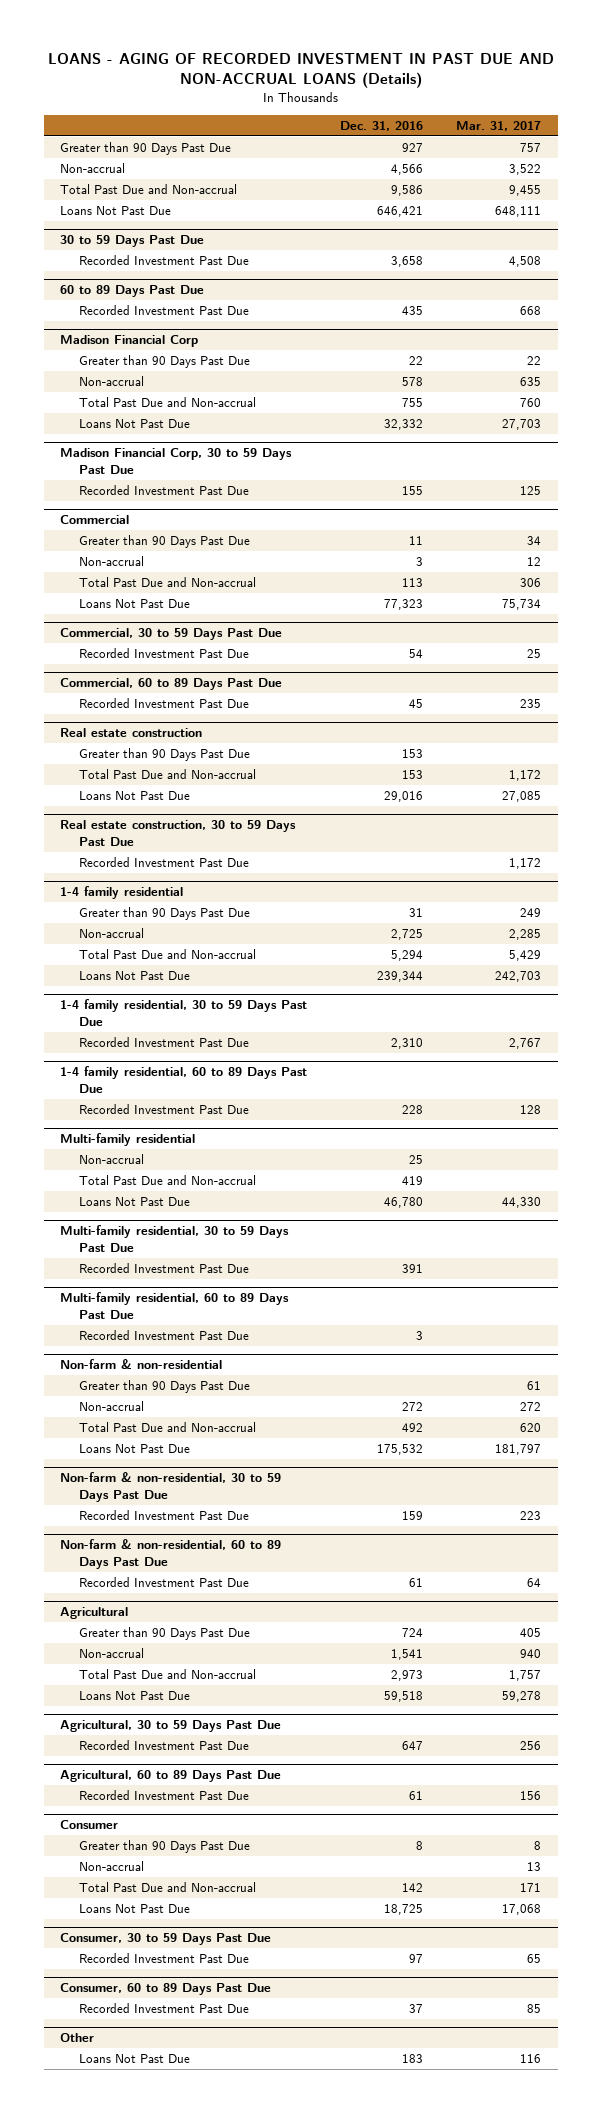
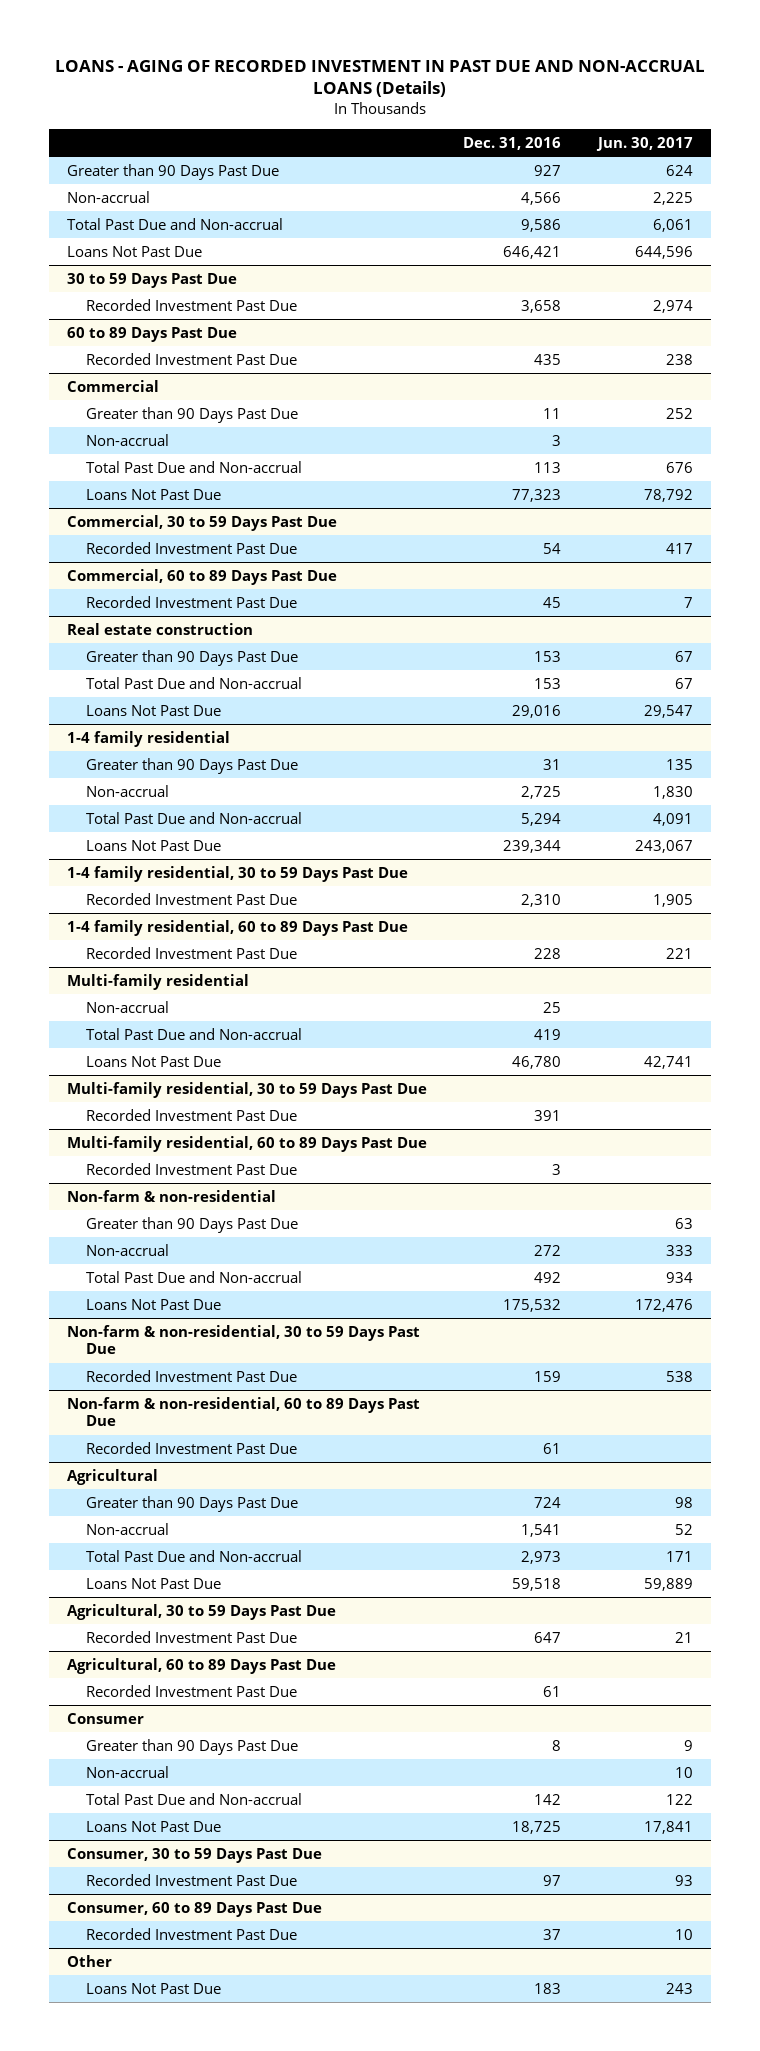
[456,120,542,131] Mar. 31, 2017 -> none
none -> [595,136,693,151] Jun. 30, 2017
[60,335,199,348] Madison Financial Corp -> none
[78,354,250,368] Greater than 90 Days Past Due -> none
[78,375,144,386] Non-accrual -> none
[78,396,256,407] Total Past Due and Non-accrual -> none
[78,418,190,428] Loans Not Past Due -> none
[60,448,293,474] Madison Financial Corp, 30 to 59 Days Past Due -> none
[78,484,249,495] Recorded Investment Past Due -> none
[60,820,297,846] Real estate construction, 30 to 59 Days Past Due -> none
[78,856,249,867] Recorded Investment Past Due -> none

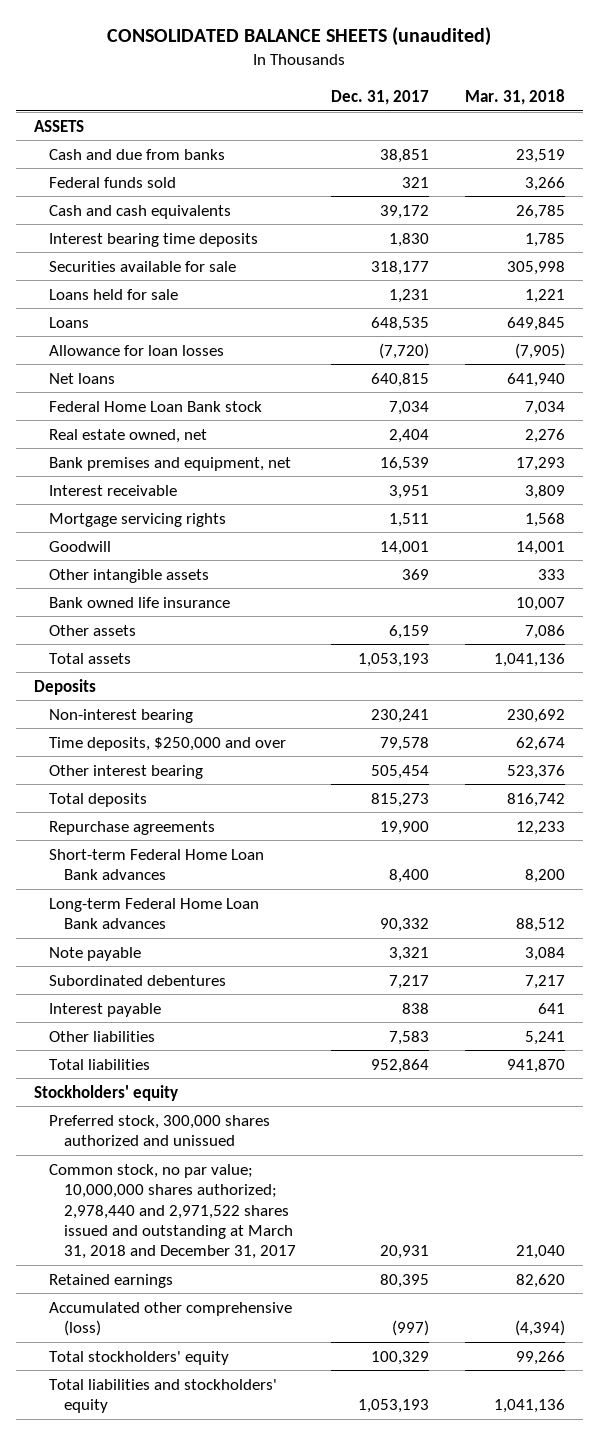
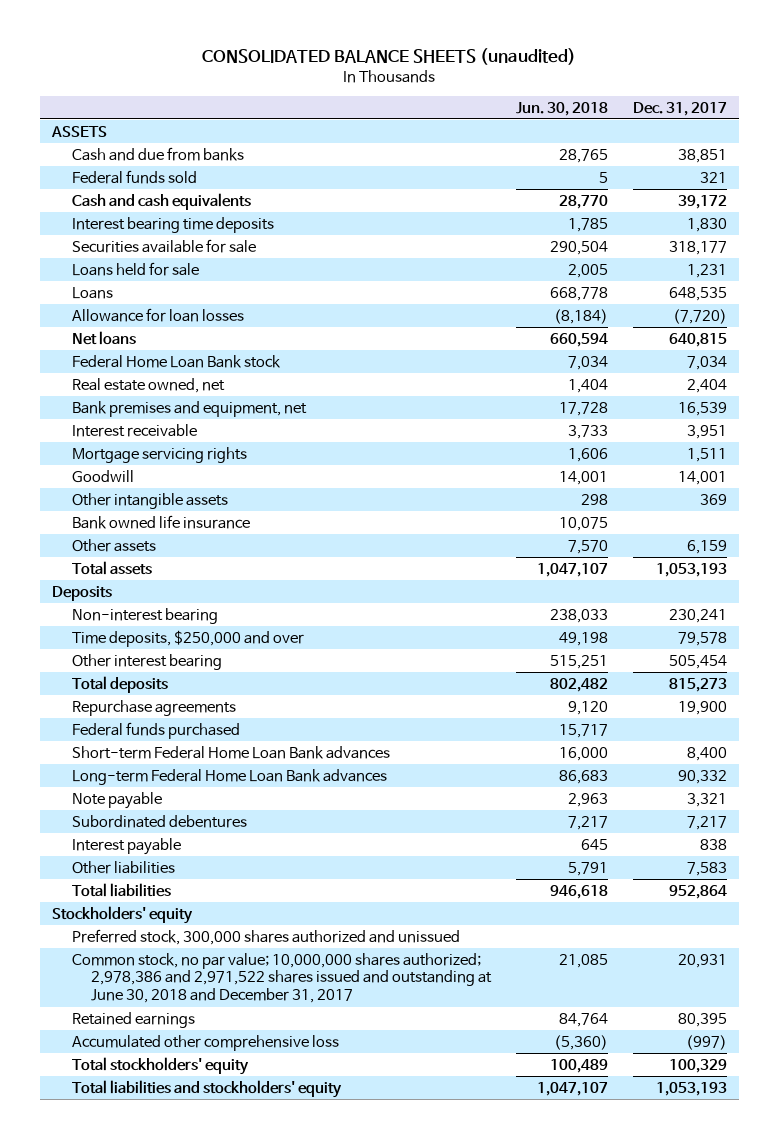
[465,89,566,106] Mar. 31, 2018 -> none
none -> [515,101,608,116] Jun. 30, 2018
none -> [71,721,240,739] Federal funds purchased
[48,1163,296,1260] Common stock, no par value; 10,000,000 shares authorized; 2,978,440 and 2,971,522 shares issued and outstanding at March 31, 2018 and December 31, 2017 -> [71,952,493,1004] Common stock, no par value; 10,000,000 shares authorized; 2,978,386 and 2,971,522 shares issued and outstanding at June 30, 2018 and December 31, 2017
[48,1301,292,1337] Accumulated other comprehensive (loss) -> [71,1034,339,1051] Accumulated other comprehensive loss

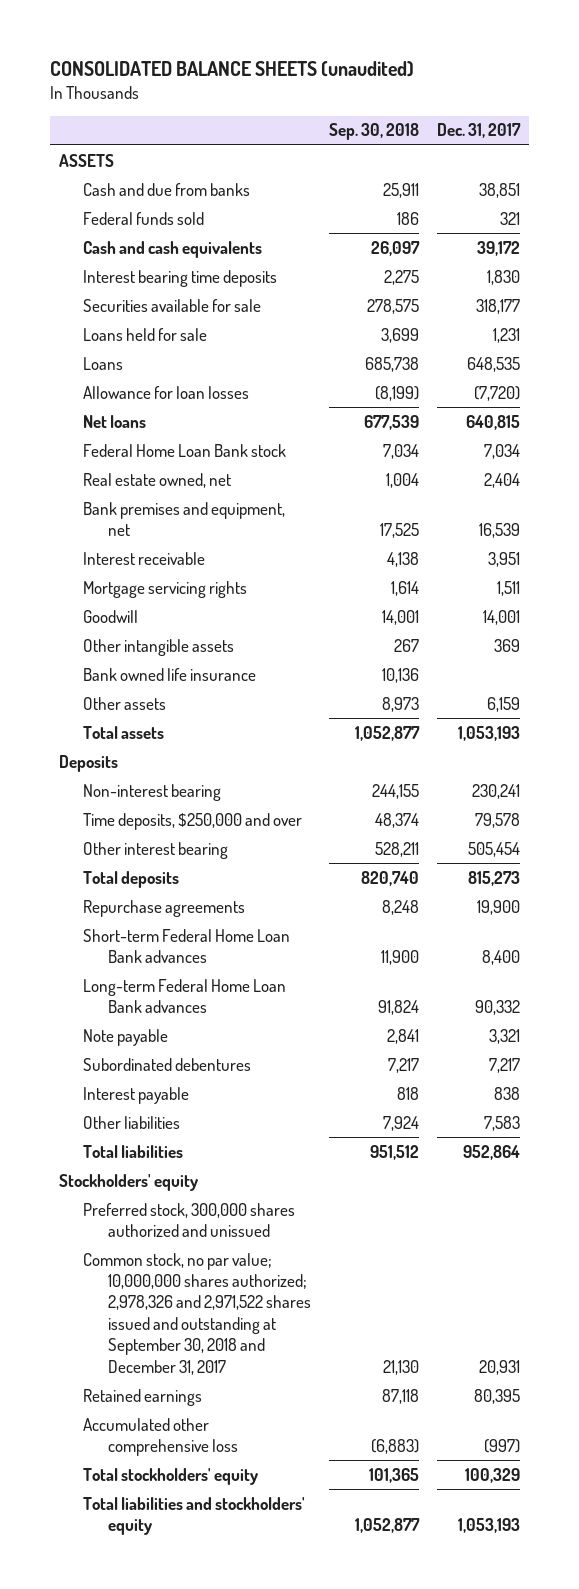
[515,101,608,116] Jun. 30, 2018 -> none
none -> [328,123,419,141] Sep. 30, 2018
[71,721,240,739] Federal funds purchased -> none
[71,952,493,1004] Common stock, no par value; 10,000,000 shares authorized; 2,978,386 and 2,971,522 shares issued and outstanding at June 30, 2018 and December 31, 2017 -> [83,1252,311,1375] Common stock, no par value; 10,000,000 shares authorized; 2,978,326 and 2,971,522 shares issued and outstanding at September 30, 2018 and December 31, 2017

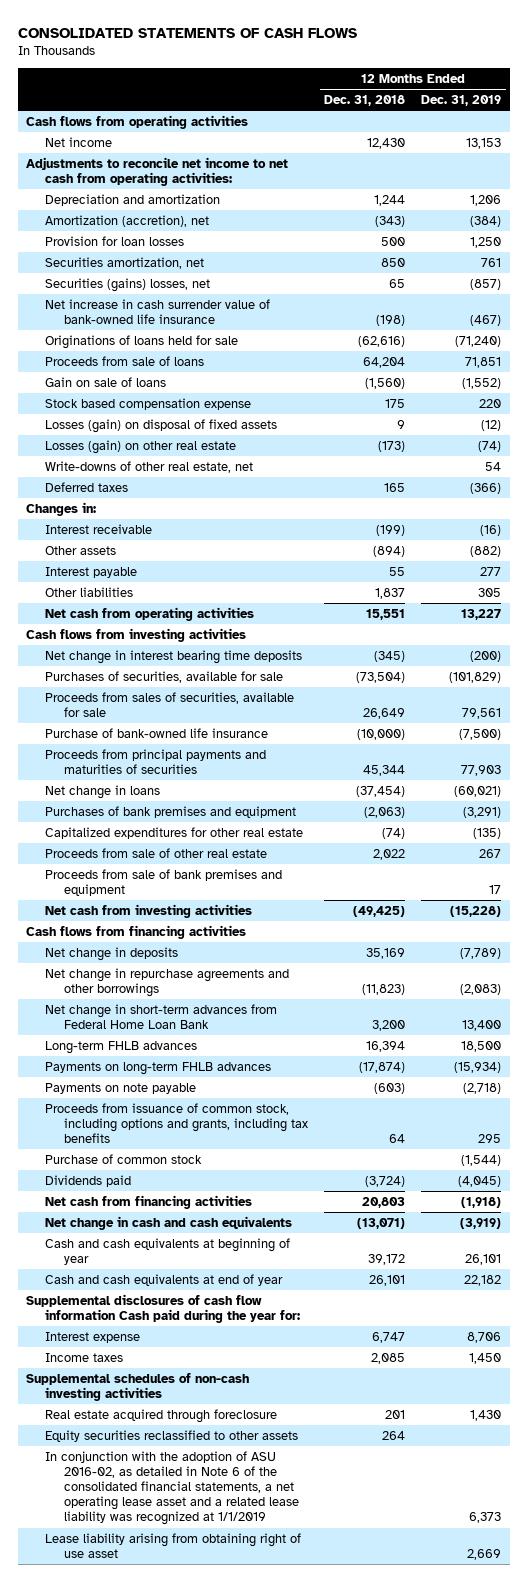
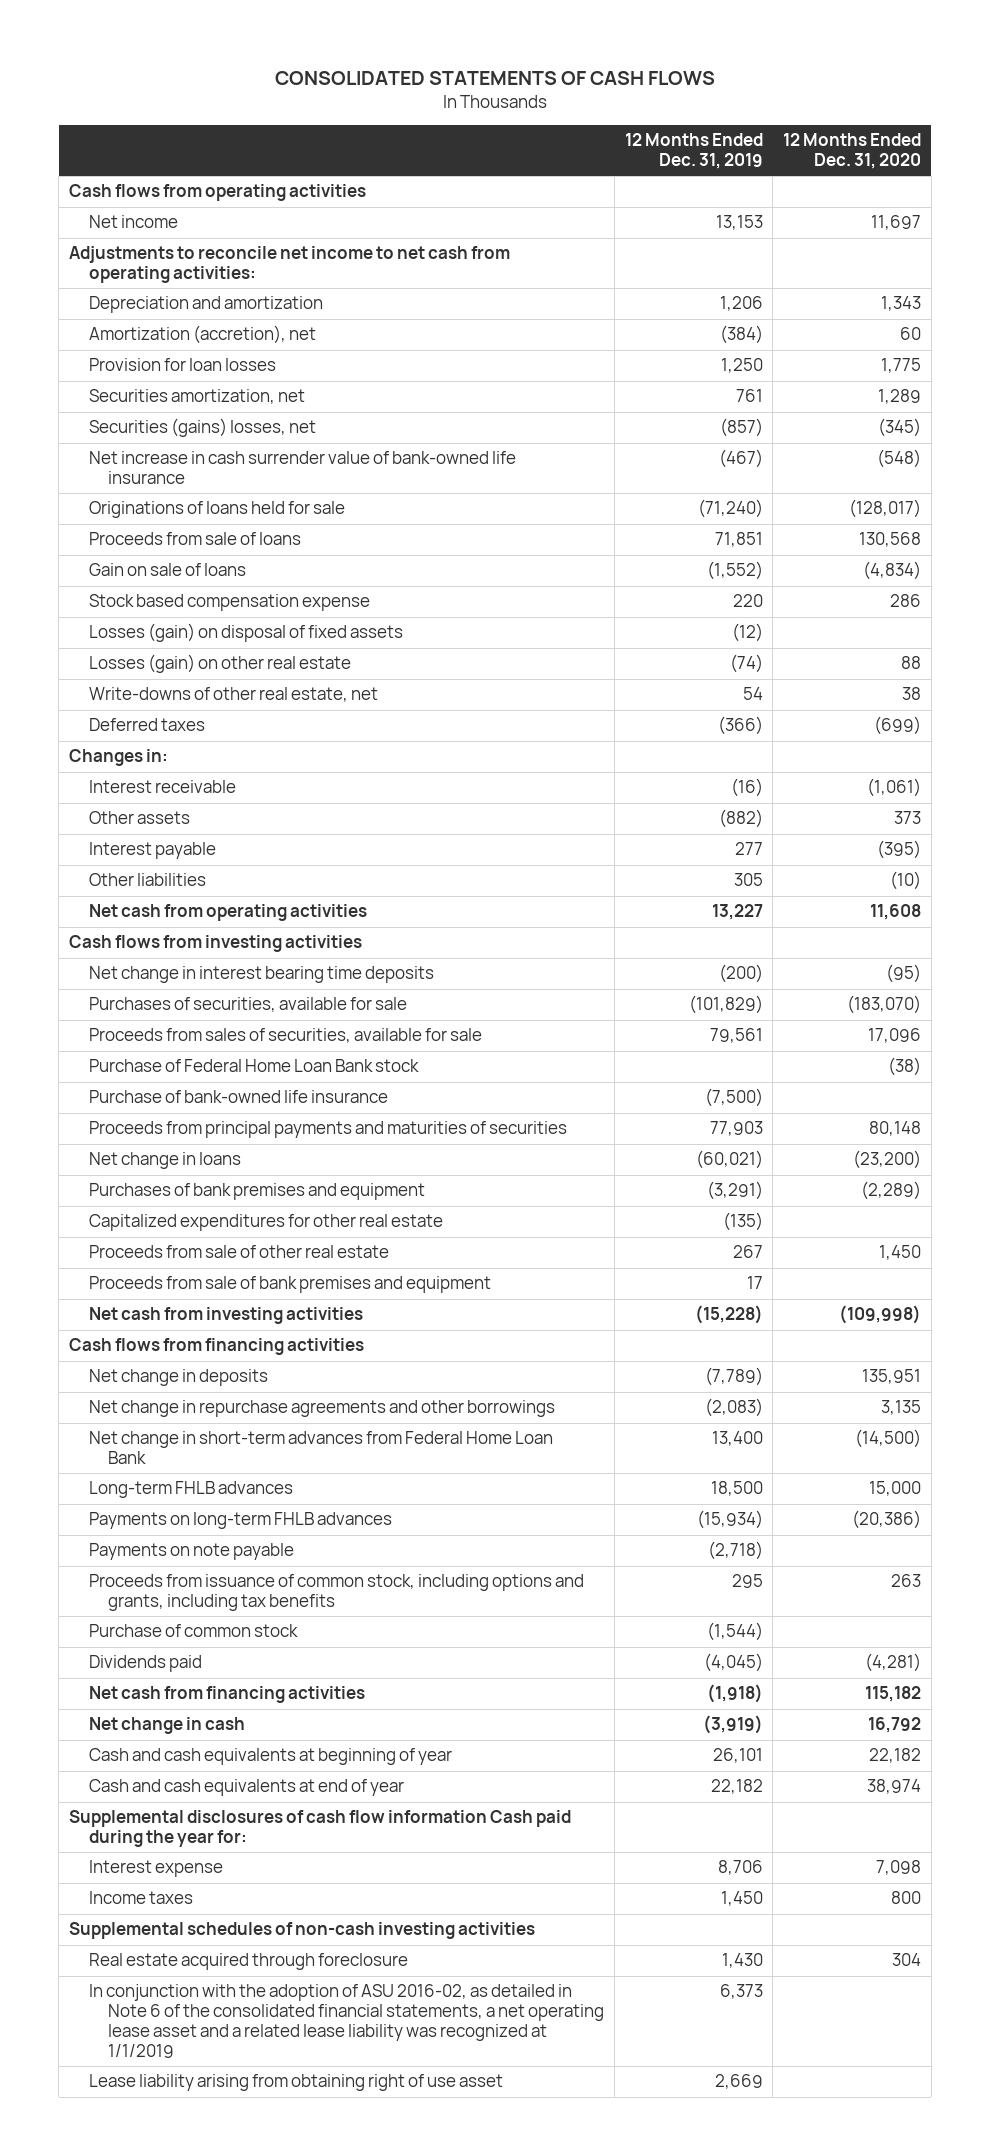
[323,94,405,106] Dec. 31, 2018 -> none
none -> [783,133,922,170] 12 Months Ended Dec. 31, 2020
none -> [88,1059,419,1073] Purchase of Federal Home Loan Bank stock
[44,1215,292,1230] Net change in cash and cash equivalents -> [88,1717,245,1735] Net change in cash
[44,1429,298,1442] Equity securities reclassified to other assets -> none

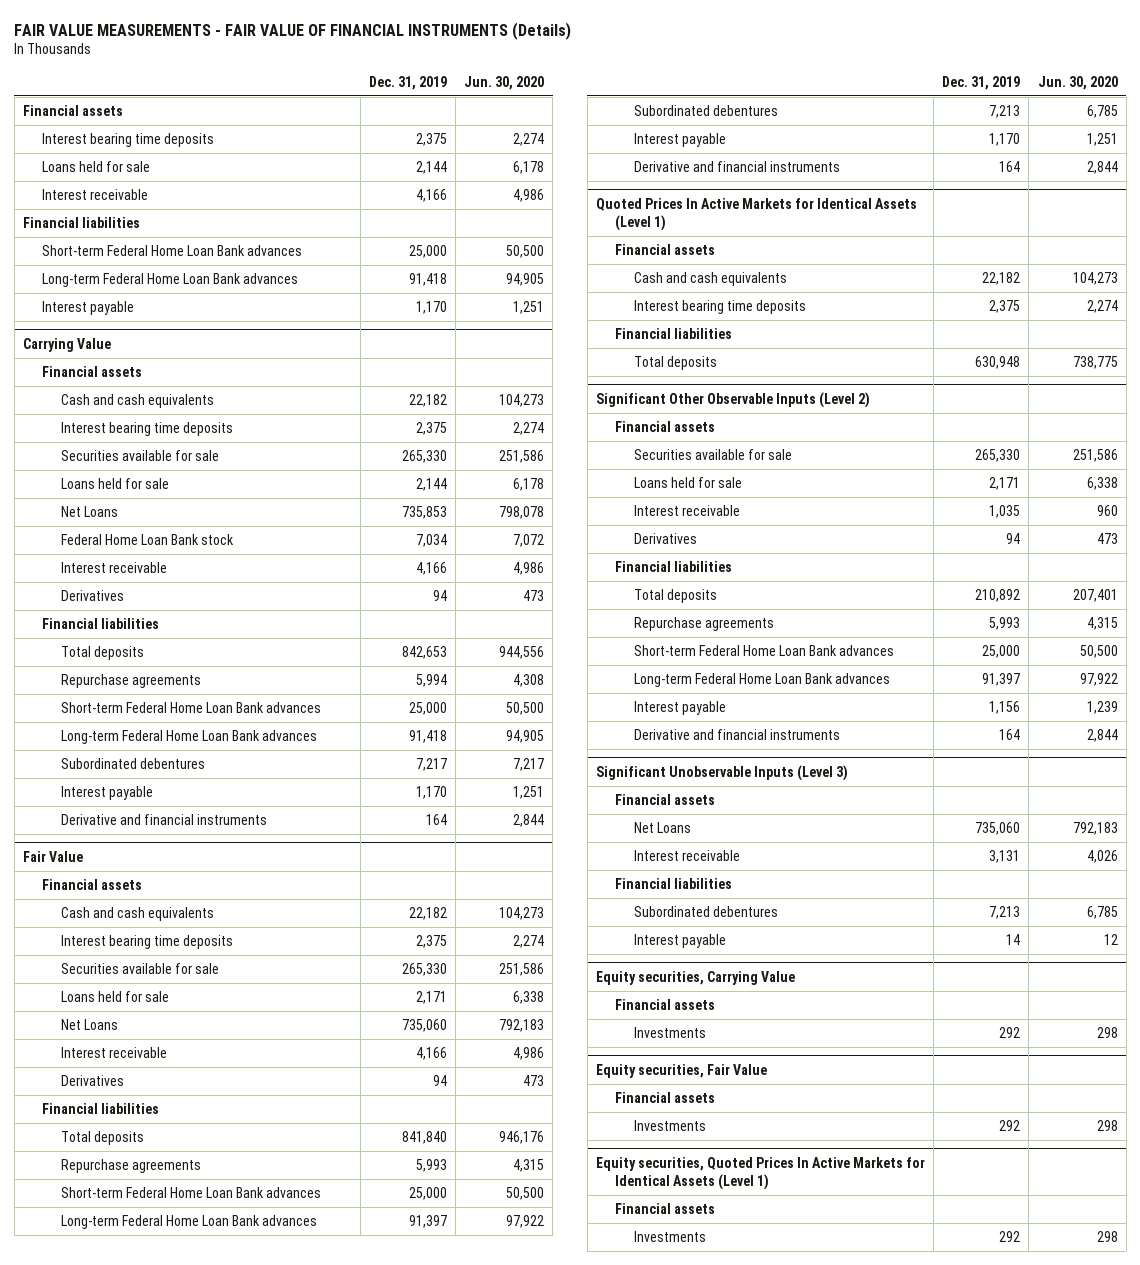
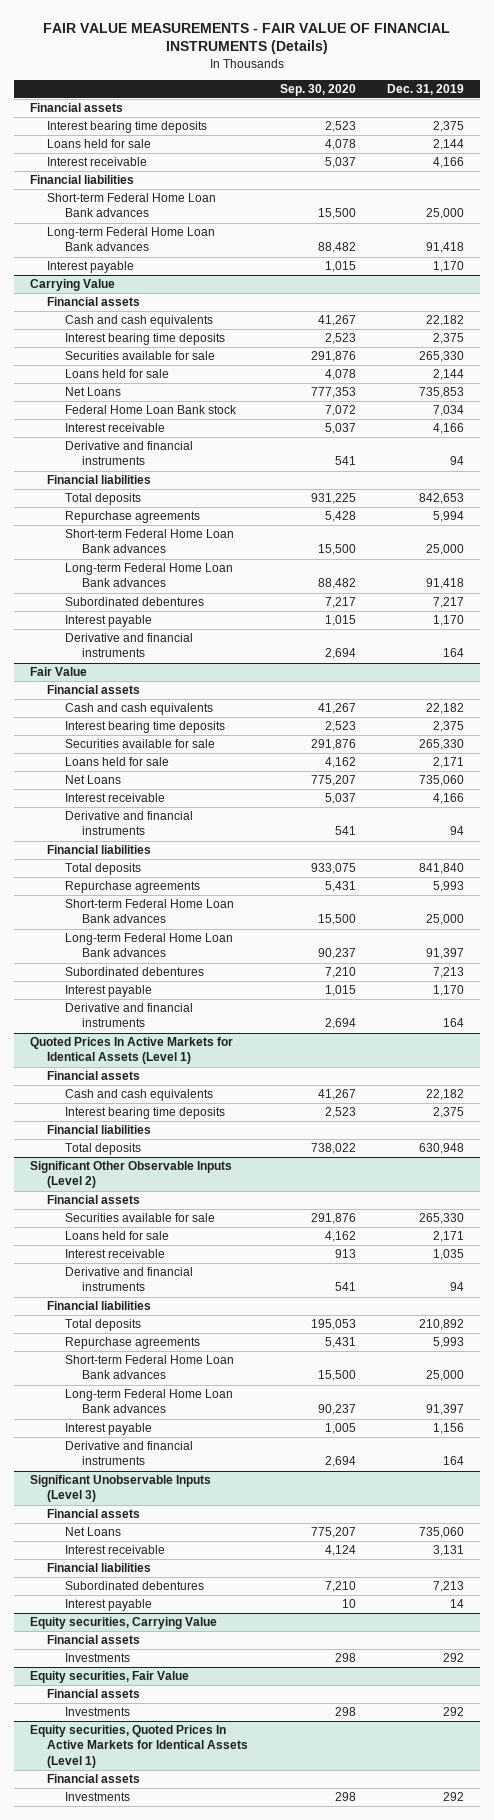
[464,75,545,90] Jun. 30, 2020 -> none
none -> [279,83,356,96] Sep. 30, 2020
[60,589,124,601] Derivatives -> [64,441,193,466] Derivative and financial instruments
[60,1074,124,1086] Derivatives -> [64,811,193,836] Derivative and financial instruments
[633,532,697,544] Derivatives -> [64,1267,193,1292] Derivative and financial instruments

